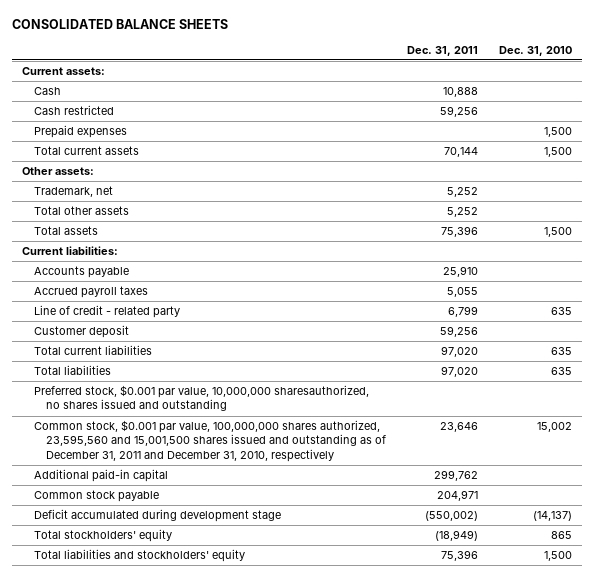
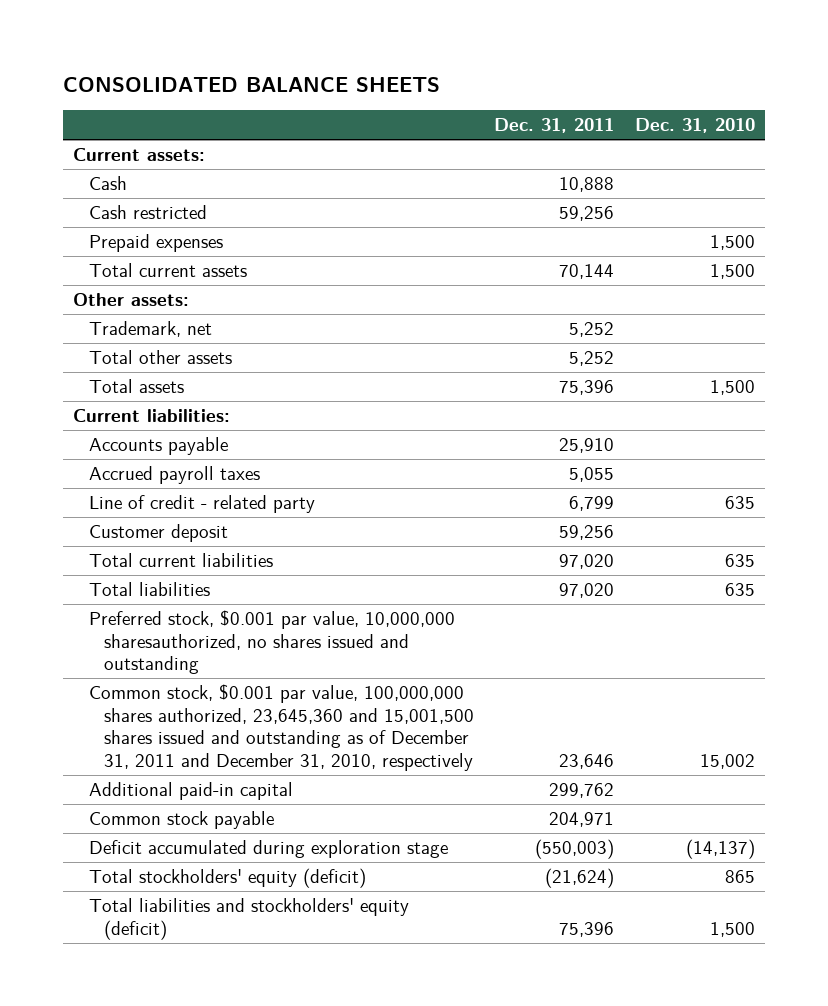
[34,420,386,462] Common stock, $0.001 par value, 100,000,000 shares authorized, 23,595,560 and 15,001,500 shares issued and outstanding as of December 31, 2011 and December 31, 2010, respectively -> [88,684,475,771] Common stock, $0.001 par value, 100,000,000 shares authorized, 23,645,360 and 15,001,500 shares issued and outstanding as of December 31, 2011 and December 31, 2010, respectively
[34,509,282,523] Deficit accumulated during development stage -> [88,840,448,859] Deficit accumulated during exploration stage
[424,511,478,522] (550,002) -> [535,839,615,860] (550,003)
[34,529,173,543] Total stockholders' equity -> [88,868,366,889] Total stockholders' equity (deficit)
[434,530,478,542] (18,949) -> [545,868,615,889] (21,624)
[34,549,246,563] Total liabilities and stockholders' equity -> [88,898,409,940] Total liabilities and stockholders' equity (deficit)

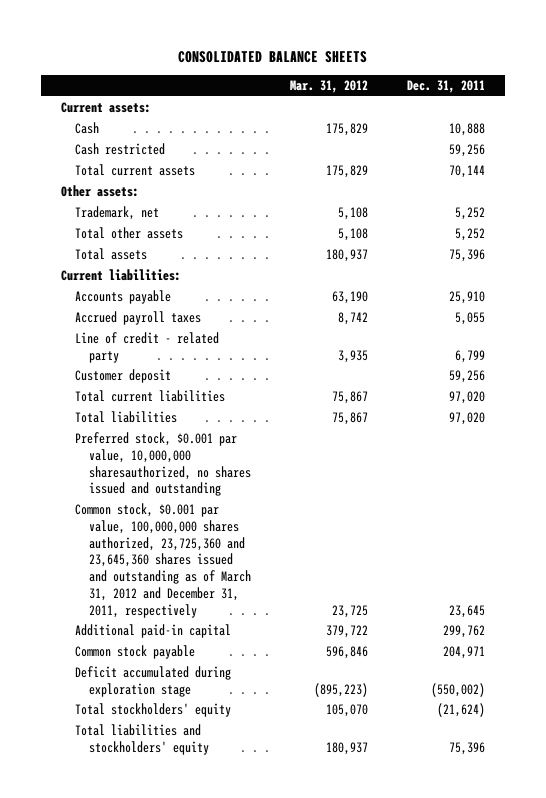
[634,118,755,134] Dec. 31, 2010 -> none
none -> [290,80,369,94] Mar. 31, 2012
[88,234,223,253] Prepaid expenses -> none
[88,684,475,771] Common stock, $0.001 par value, 100,000,000 shares authorized, 23,645,360 and 15,001,500 shares issued and outstanding as of December 31, 2011 and December 31, 2010, respectively -> [74,503,251,618] Common stock, $0.001 par value, 100,000,000 shares authorized, 23,725,360 and 23,645,360 shares issued and outstanding as of March 31, 2012 and December 31, 2011, respectively
[559,753,615,769] 23,646 -> [449,604,486,618] 23,645
[535,839,615,860] (550,003) -> [431,682,486,697] (550,002)
[88,868,366,889] Total stockholders' equity (deficit) -> [74,703,231,718] Total stockholders' equity
[88,898,409,940] Total liabilities and stockholders' equity (deficit) -> [74,724,209,755] Total liabilities and stockholders' equity

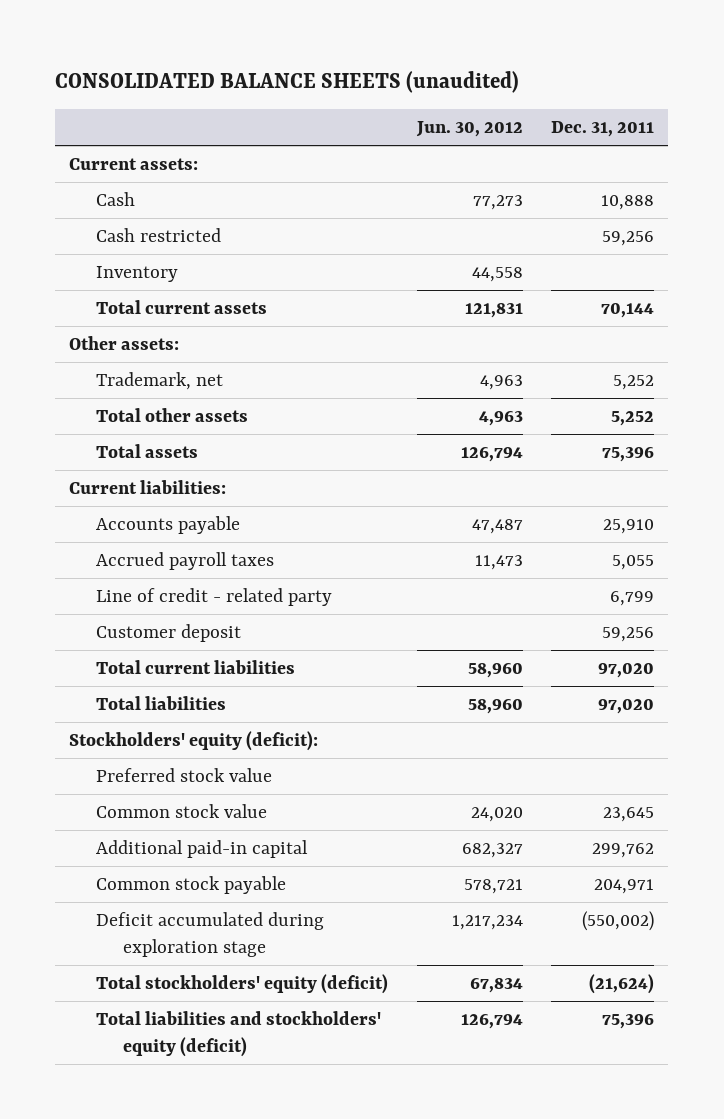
[178,50,368,63] CONSOLIDATED BALANCE SHEETS -> [55,70,520,93] CONSOLIDATED BALANCE SHEETS (unaudited)
[290,80,369,94] Mar. 31, 2012 -> none
none -> [415,121,523,138] Jun. 30, 2012
none -> [96,266,179,283] Inventory
none -> [69,731,319,752] Stockholders' equity (deficit):
[74,432,251,497] Preferred stock, $0.001 par value, 10,000,000 sharesauthorized, no shares issued and outstanding -> [96,768,273,783] Preferred stock value
[74,503,251,618] Common stock, $0.001 par value, 100,000,000 shares authorized, 23,725,360 and 23,645,360 shares issued and outstanding as of March 31, 2012 and December 31, 2011, respectively -> [96,804,268,819] Common stock value
[74,703,231,718] Total stockholders' equity -> [96,974,389,995] Total stockholders' equity (deficit)
[74,724,209,755] Total liabilities and stockholders' equity -> [96,1011,382,1057] Total liabilities and stockholders' equity (deficit)

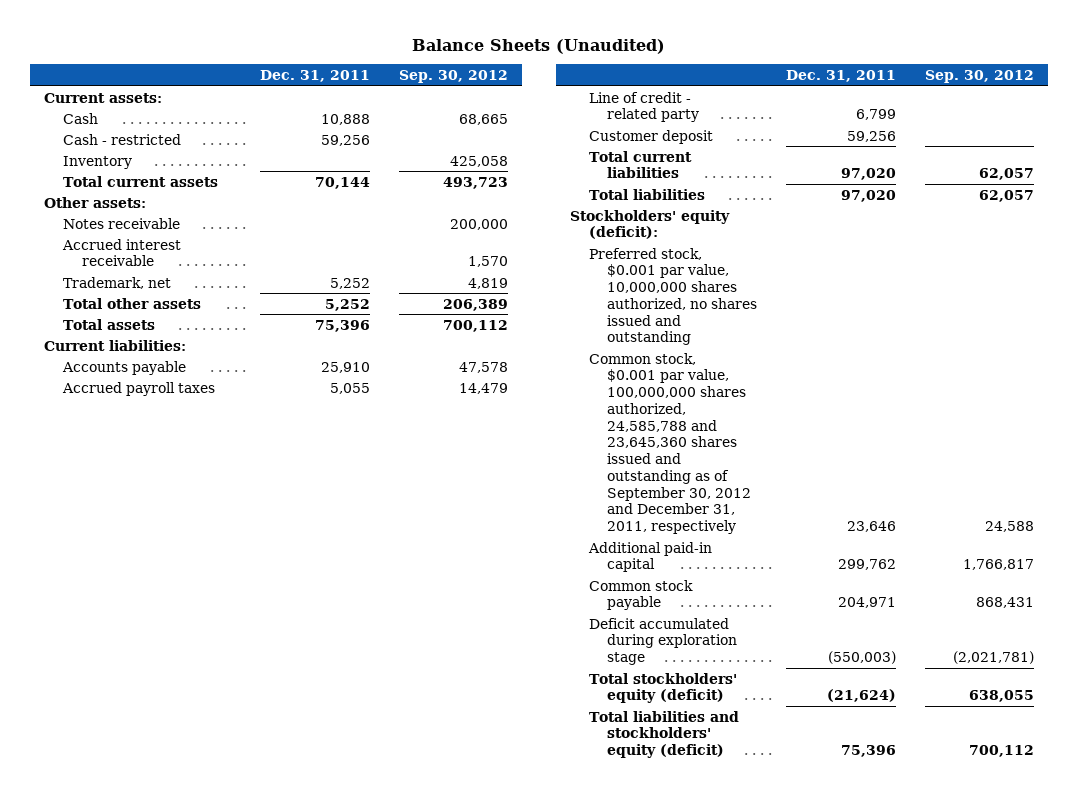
[55,70,520,93] CONSOLIDATED BALANCE SHEETS (unaudited) -> [411,38,665,54] Balance Sheets (Unaudited)
[415,121,523,138] Jun. 30, 2012 -> none
none -> [398,69,508,83] Sep. 30, 2012
[96,228,222,243] Cash restricted -> [63,133,182,145] Cash - restricted
none -> [63,217,181,229] Notes receivable
none -> [62,238,182,267] Accrued interest receivable
[96,768,273,783] Preferred stock value -> none
[96,804,268,819] Common stock value -> none
none -> [588,247,758,346] Preferred stock, $0.001 par value, 10,000,000 shares authorized, no shares issued and outstanding
none -> [588,352,752,535] Common stock, $0.001 par value, 100,000,000 shares authorized, 24,585,788 and 23,645,360 shares issued and outstanding as of September 30, 2012 and December 31, 2011, respectively
[582,911,655,932] (550,002) -> [828,651,897,665] (550,003)

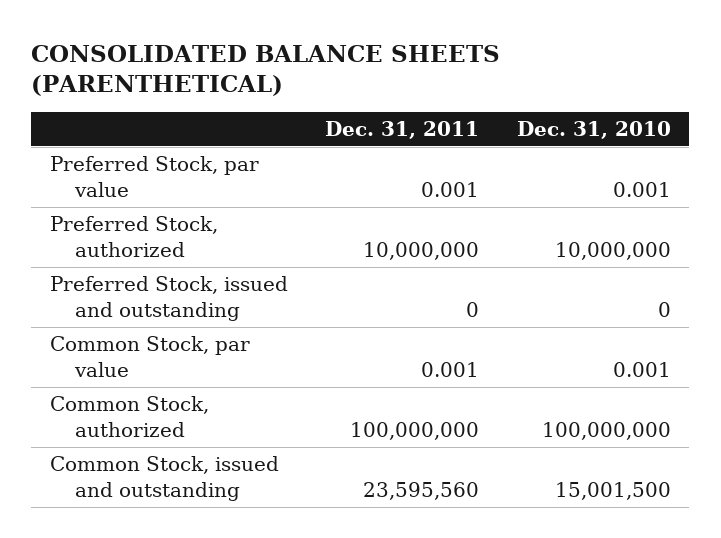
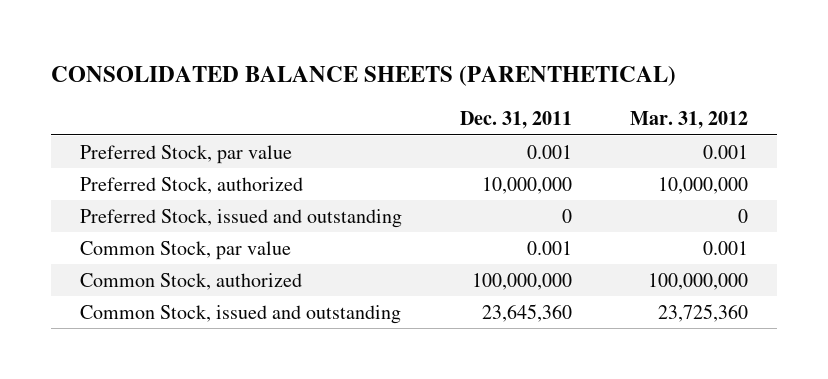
[516,121,671,140] Dec. 31, 2010 -> none
none -> [629,111,748,130] Mar. 31, 2012
[363,481,480,500] 23,595,560 -> [481,303,572,322] 23,645,360

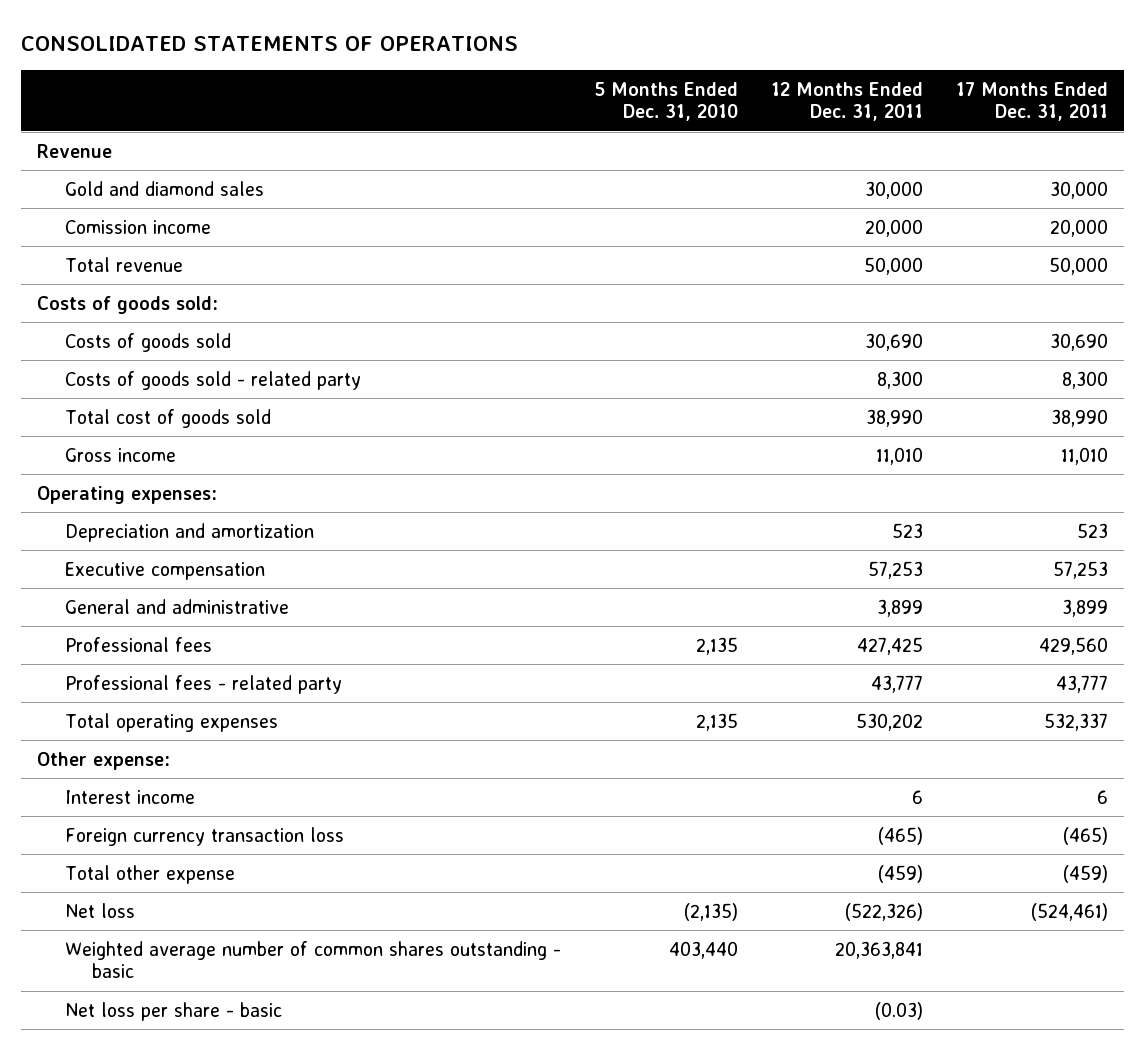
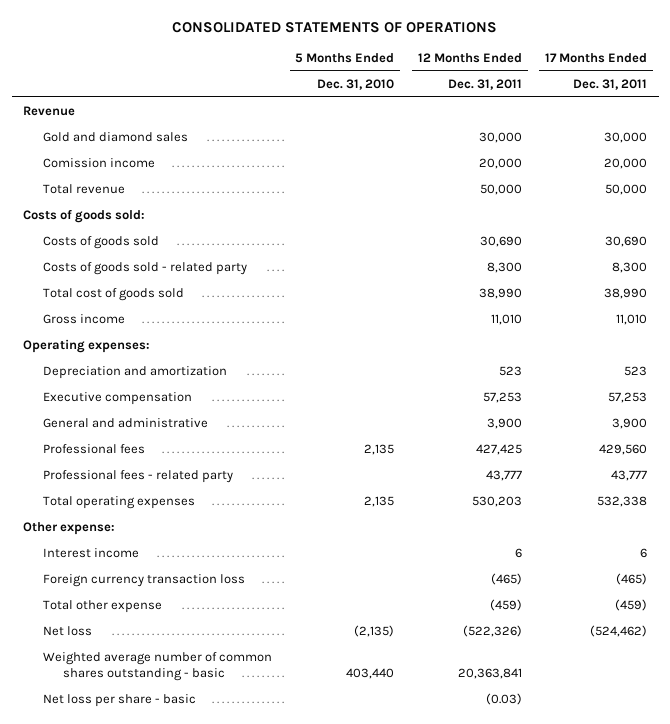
[876,598,923,617] 3,899 -> [486,418,522,430] 3,900
[1061,598,1108,617] 3,899 -> [612,418,648,430] 3,900
[855,712,923,731] 530,202 -> [471,496,522,508] 530,203
[1043,712,1108,731] 532,337 -> [597,496,648,508] 532,338
[1030,902,1108,921] (524,461) -> [590,625,648,638] (524,462)

